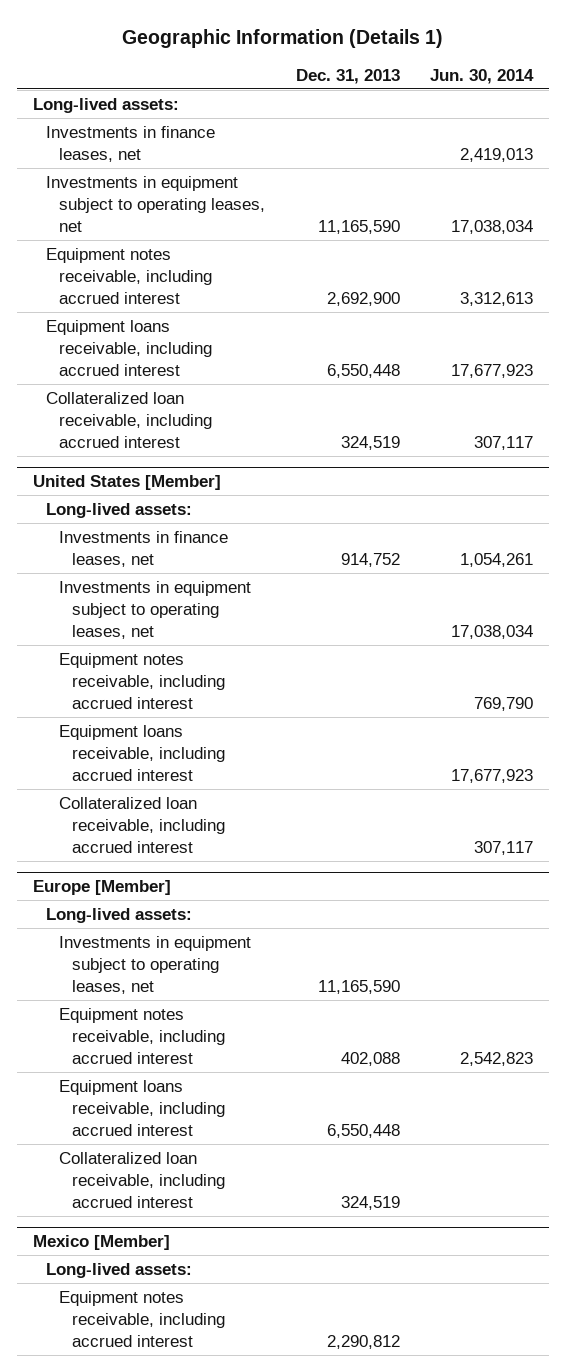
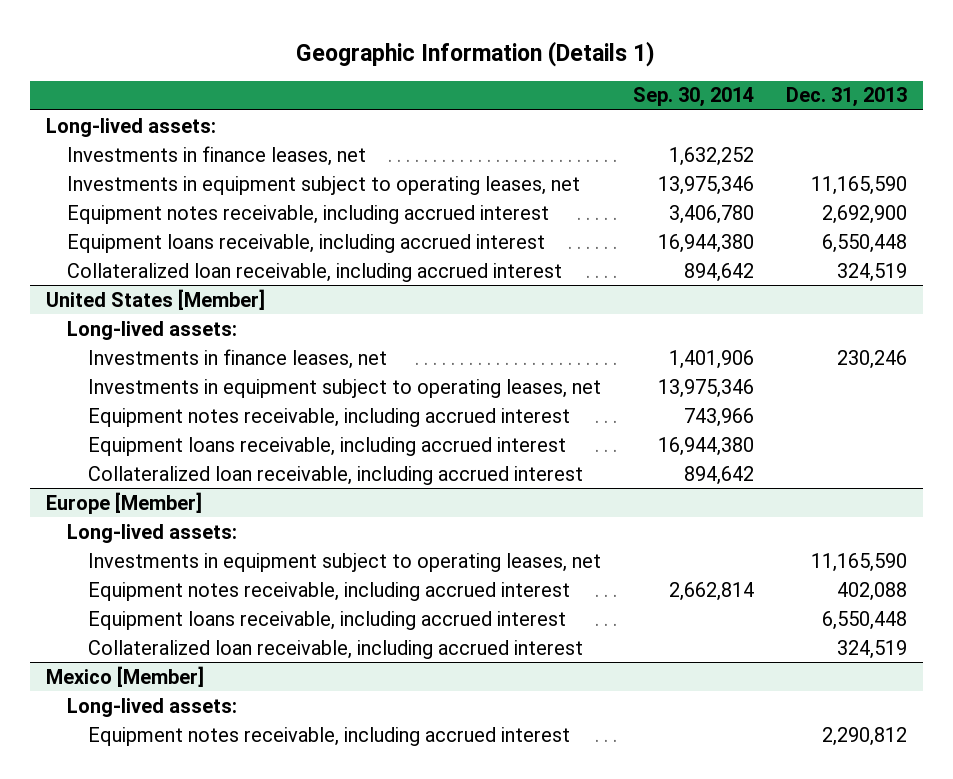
[430,68,535,84] Jun. 30, 2014 -> none
none -> [632,87,754,108] Sep. 30, 2014
[340,553,400,568] 914,752 -> [836,349,907,369] 230,246

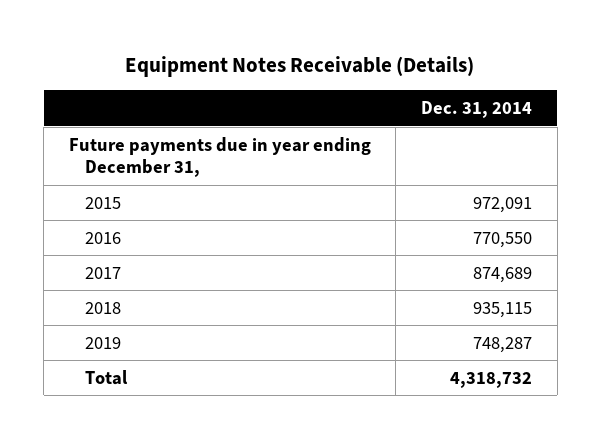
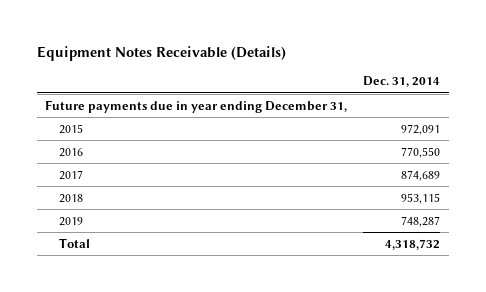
[473,301,533,318] 935,115 -> [401,192,441,204] 953,115

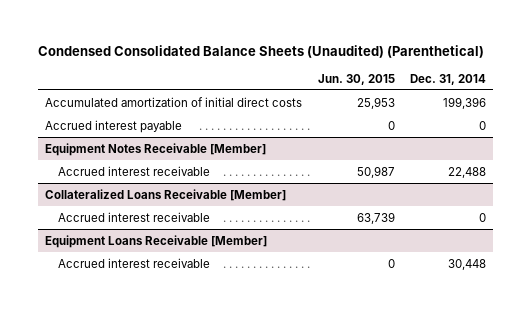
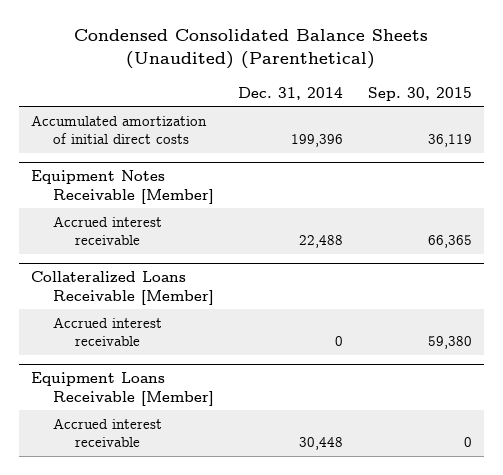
[317,73,395,85] Jun. 30, 2015 -> none
none -> [367,86,472,101] Sep. 30, 2015
[45,119,183,133] Accrued interest payable -> none

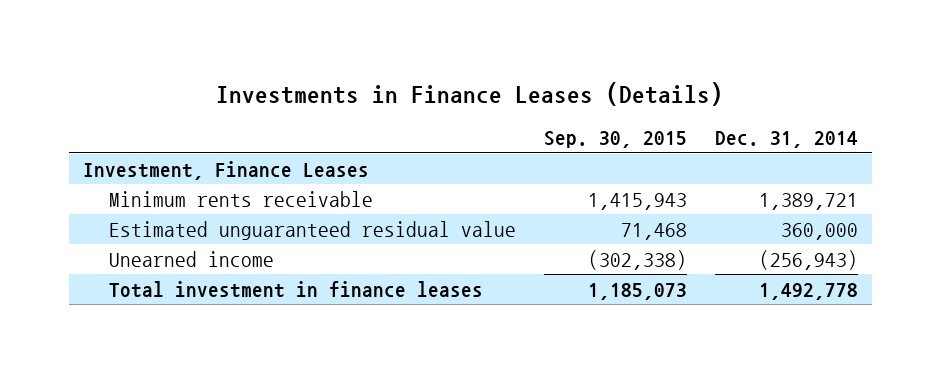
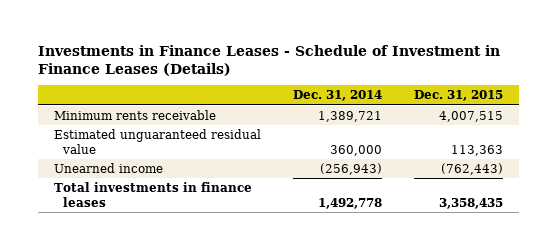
[216,81,724,106] Investments in Finance Leases (Details) -> [37,44,500,76] Investments in Finance Leases - Schedule of Investment in Finance Leases (Details)
[543,131,687,149] Sep. 30, 2015 -> none
none -> [414,90,504,102] Dec. 31, 2015
[82,160,369,180] Investment, Finance Leases -> none
[108,280,483,298] Total investment in finance leases -> [53,181,252,207] Total investments in finance leases

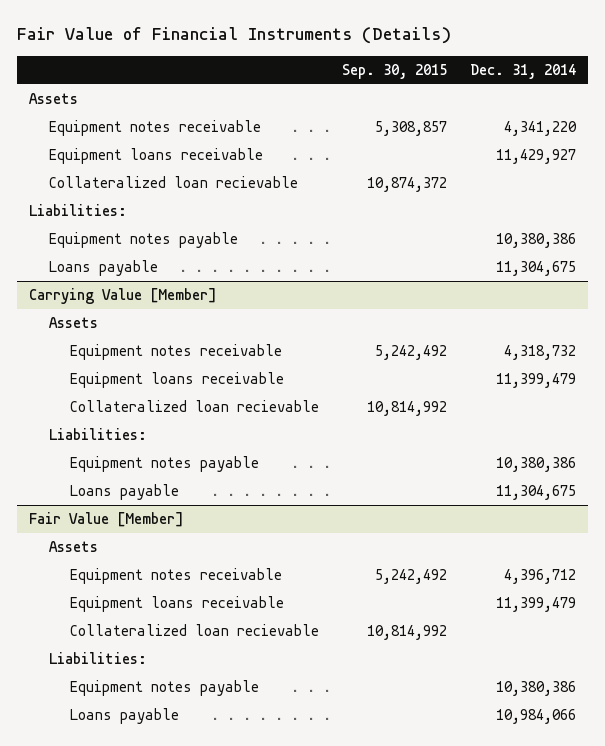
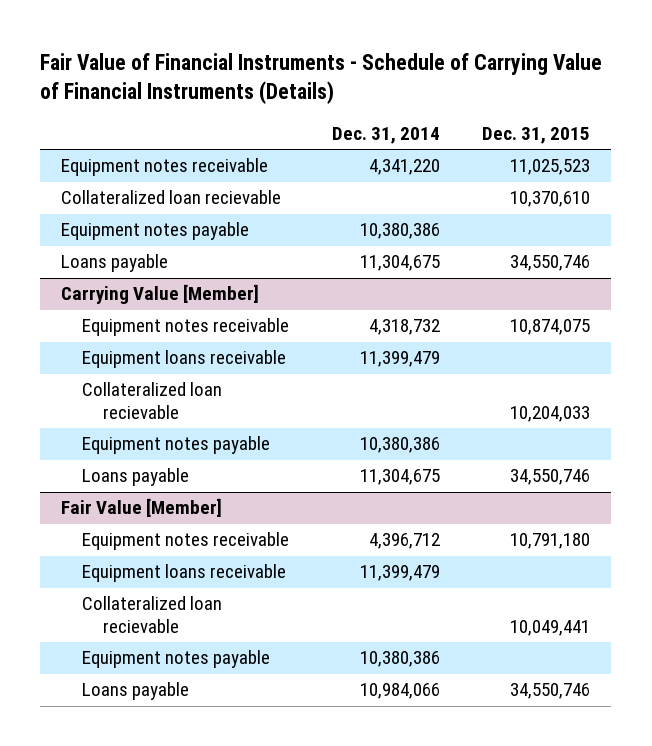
[17,27,452,45] Fair Value of Financial Instruments (Details) -> [40,52,603,104] Fair Value of Financial Instruments - Schedule of Carrying Value of Financial Instruments (Details)
[342,63,448,79] Sep. 30, 2015 -> none
none -> [482,127,591,145] Dec. 31, 2015
[28,93,78,105] Assets -> none
[49,148,264,165] Equipment loans receivable -> none
[28,204,127,217] Liabilities: -> none
[49,317,99,329] Assets -> none
[49,428,148,441] Liabilities: -> none
[49,541,99,553] Assets -> none
[49,652,148,665] Liabilities: -> none

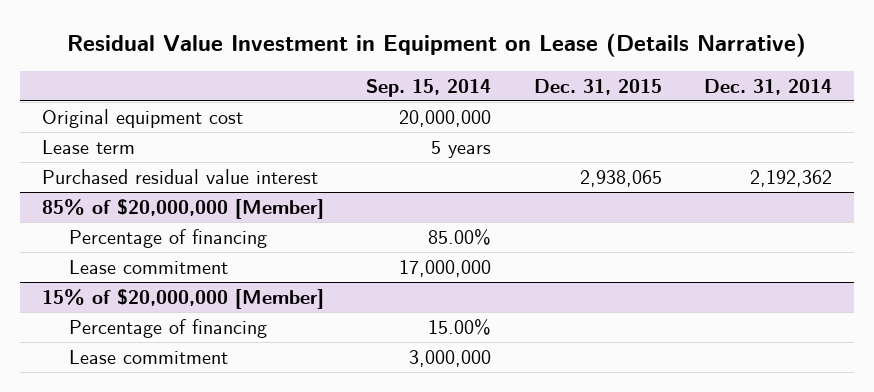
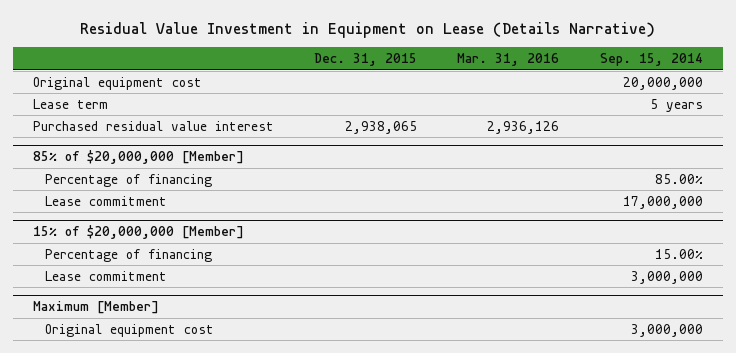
[704,78,833,95] Dec. 31, 2014 -> none
none -> [457,53,560,67] Mar. 31, 2016
none -> [33,301,160,315] Maximum [Member]
none -> [44,323,214,337] Original equipment cost

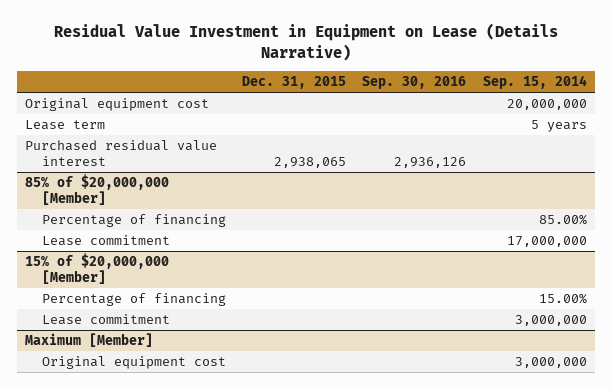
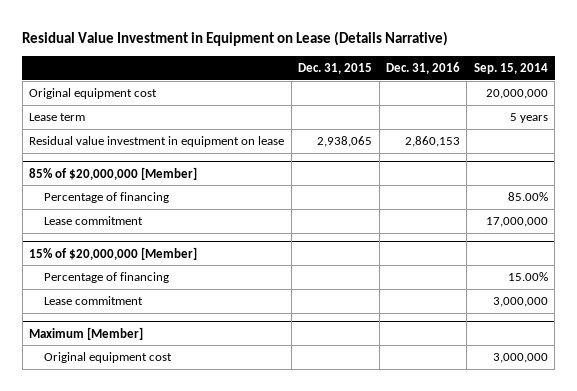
[362,76,467,90] Sep. 30, 2016 -> none
none -> [385,62,460,75] Dec. 31, 2016
[25,140,218,166] Purchased residual value interest -> [29,136,285,148] Residual value investment in equipment on lease

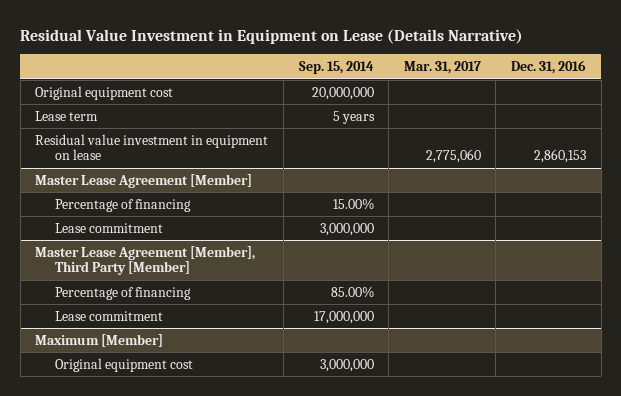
[298,63,373,75] Dec. 31, 2015 -> none
none -> [403,61,481,75] Mar. 31, 2017
[29,166,198,180] 85% of $20,000,000 [Member] -> none
[44,192,170,204] Percentage of financing -> none
[44,216,144,226] Lease commitment -> none
[29,246,198,260] 15% of $20,000,000 [Member] -> none
none -> [35,173,253,188] Master Lease Agreement [Member]
none -> [35,245,256,276] Master Lease Agreement [Member], Third Party [Member]
none -> [54,286,191,300] Percentage of financing
none -> [54,310,163,321] Lease commitment

